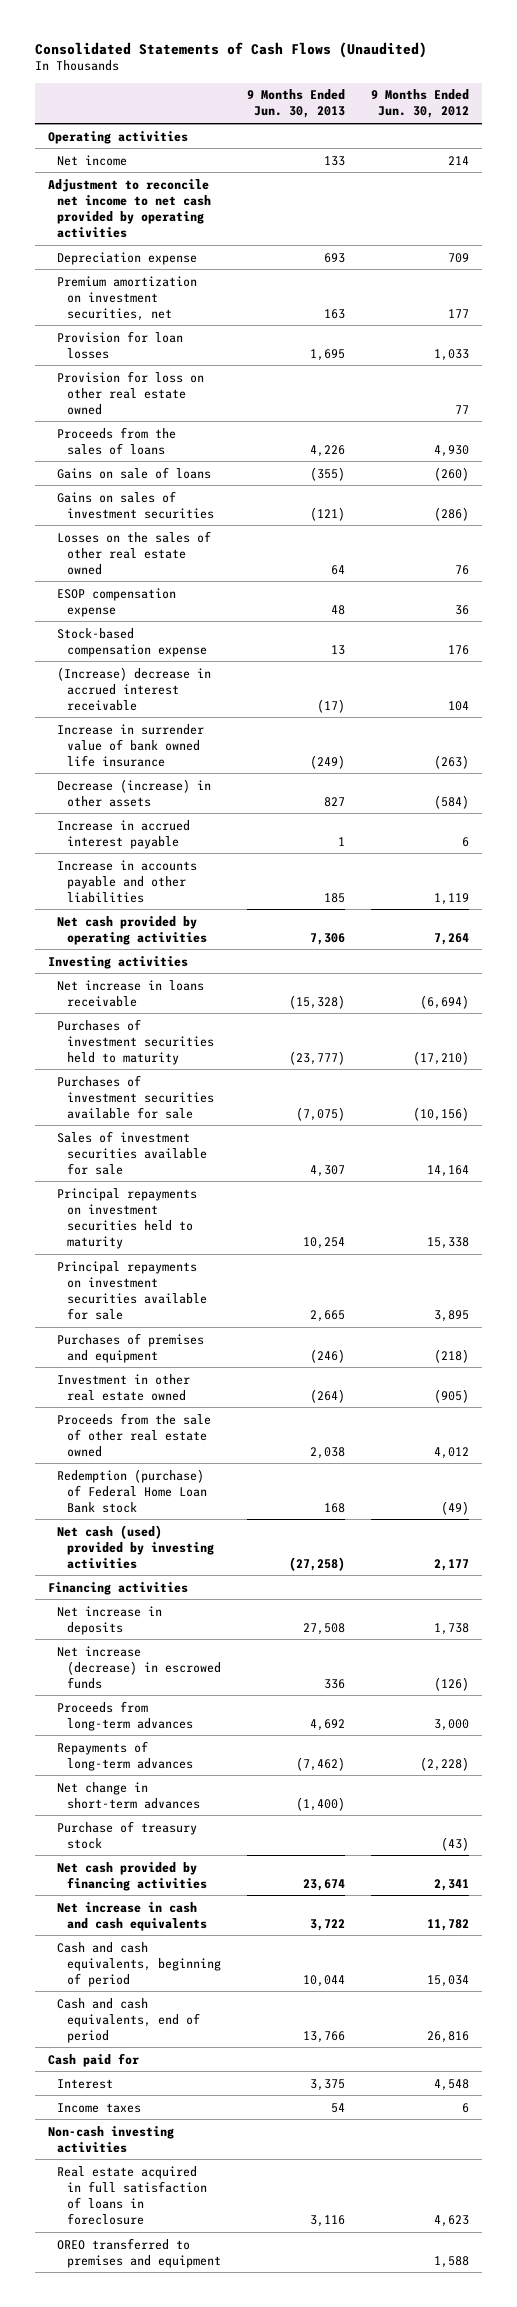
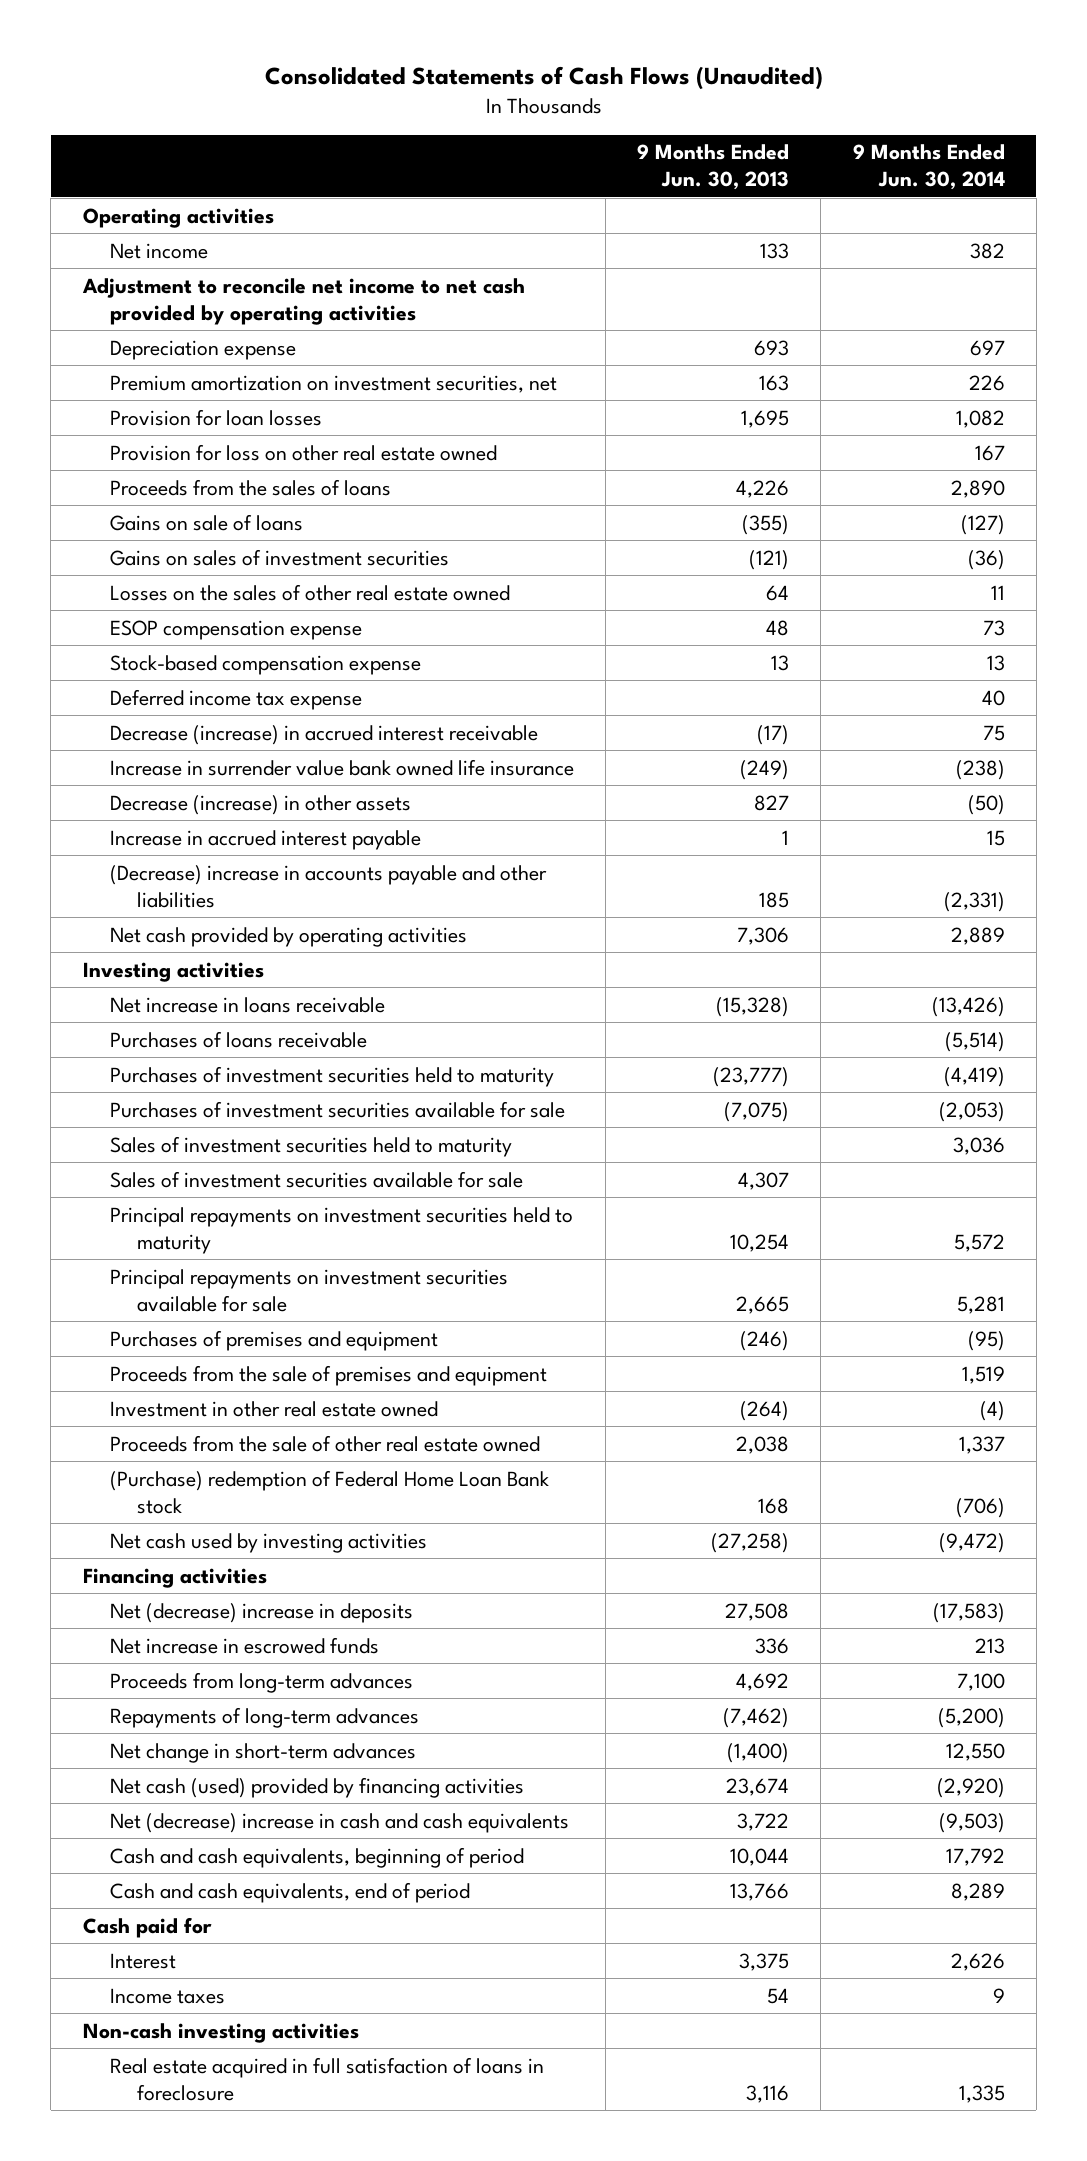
[371,89,470,119] 9 Months Ended Jun. 30, 2012 -> none
none -> [852,144,1005,191] 9 Months Ended Jun. 30, 2014
none -> [109,688,362,710] Deferred income tax expense
[57,666,212,711] (Increase) decrease in accrued interest receivable -> [109,724,538,745] Decrease (increase) in accrued interest receivable
[57,723,205,767] Increase in surrender value of bank owned life insurance -> [109,758,574,776] Increase in surrender value bank owned life insurance
[57,859,198,903] Increase in accounts payable and other liabilities -> [109,864,547,908] (Decrease) increase in accounts payable and other liabilities
none -> [109,1030,367,1048] Purchases of loans receivable
none -> [109,1135,512,1157] Sales of investment securities held to maturity
none -> [109,1364,547,1386] Proceeds from the sale of premises and equipment
[57,1468,208,1513] Redemption (purchase) of Federal Home Loan Bank stock -> [109,1469,549,1514] (Purchase) redemption of Federal Home Loan Bank stock
[57,1524,215,1569] Net cash (used) provided by investing activities -> [109,1532,427,1553] Net cash used by investing activities
[57,1605,163,1635] Net increase in deposits -> [109,1602,413,1623] Net (decrease) increase in deposits
[57,1645,222,1689] Net increase (decrease) in escrowed funds -> [109,1636,379,1654] Net increase in escrowed funds
[57,1820,198,1849] Purchase of treasury stock -> none
[57,1861,208,1891] Net cash provided by financing activities -> [109,1776,524,1798] Net cash (used) provided by financing activities
[57,1901,208,1931] Net increase in cash and cash equivalents -> [109,1812,569,1833] Net (decrease) increase in cash and cash equivalents
[57,2237,222,2268] OREO transferred to premises and equipment -> none

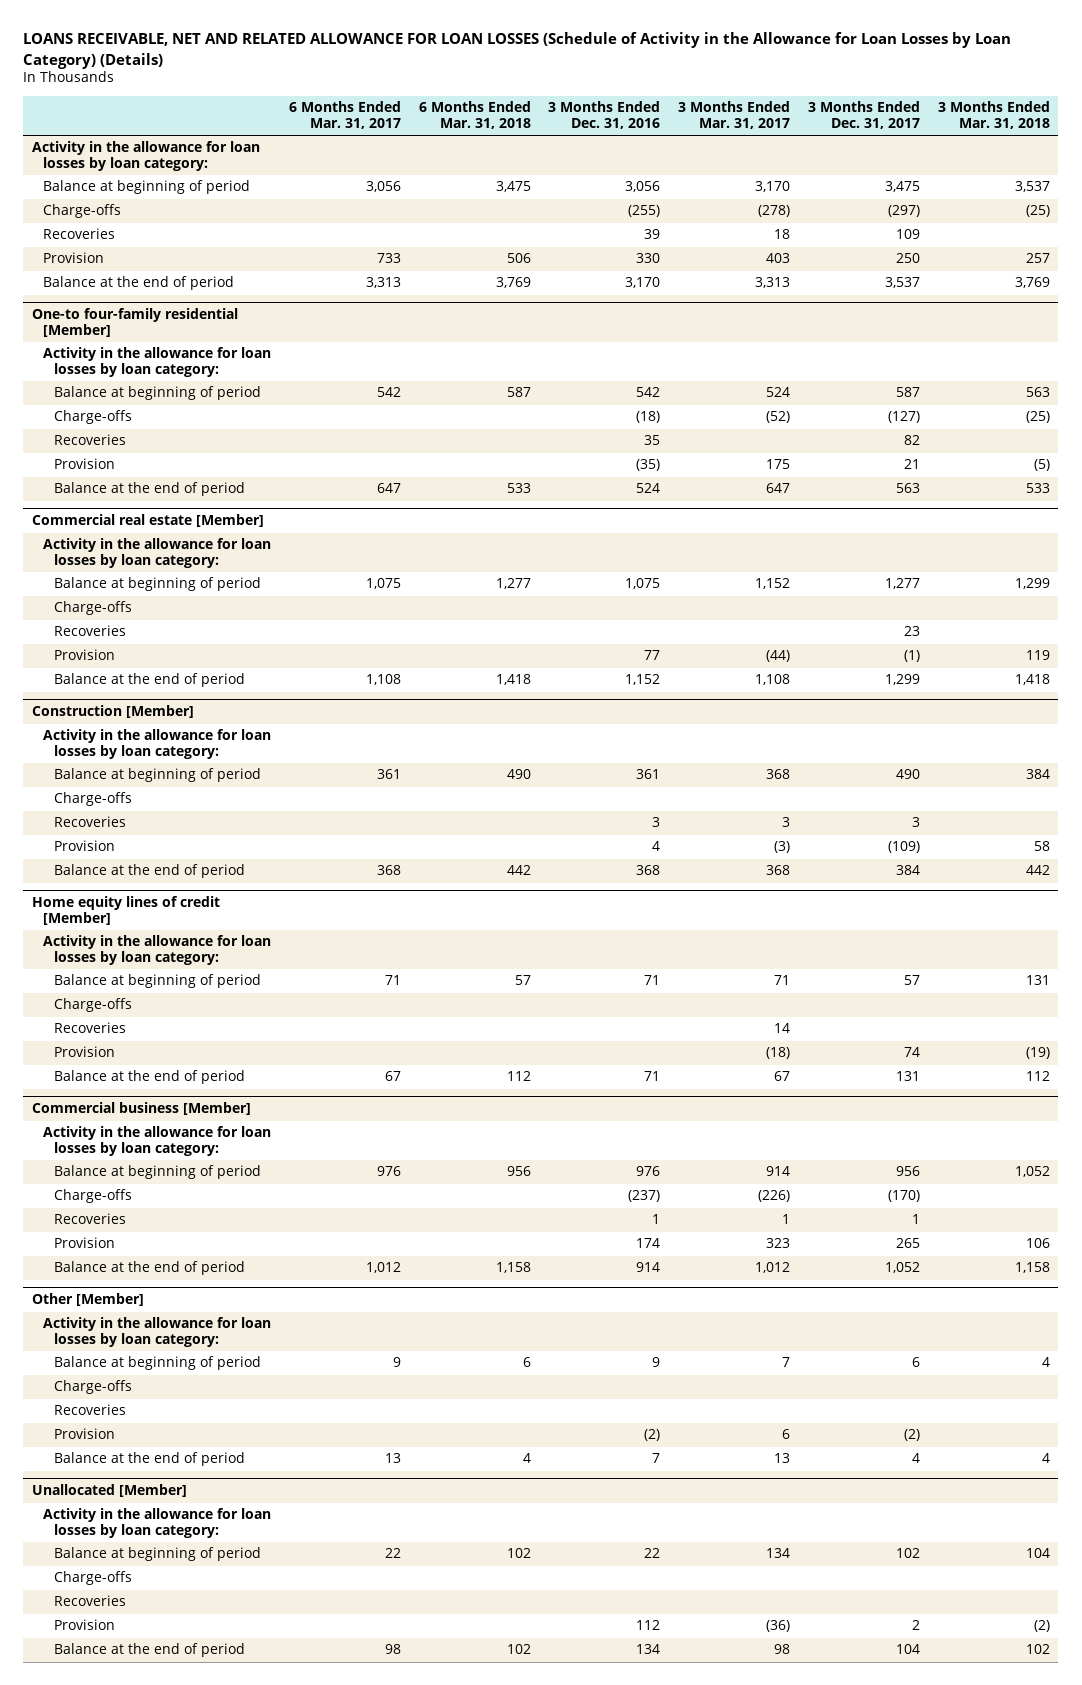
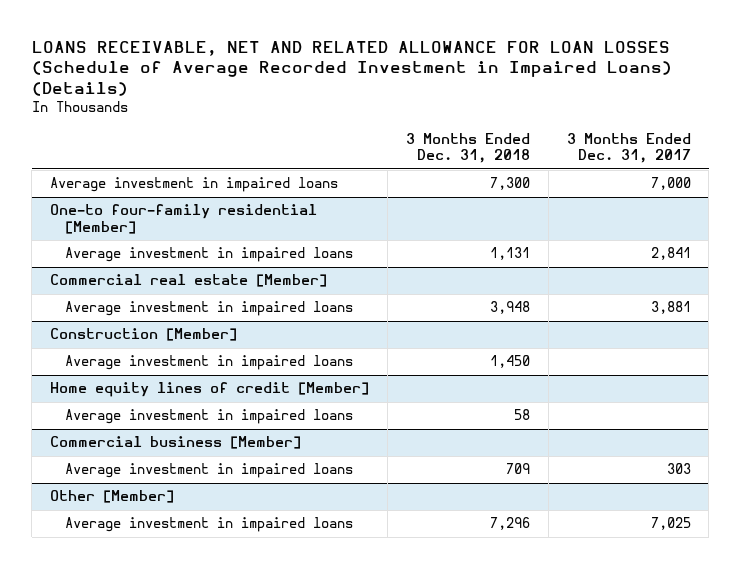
[23,31,1012,69] LOANS RECEIVABLE, NET AND RELATED ALLOWANCE FOR LOAN LOSSES (Schedule of Activity in the Allowance for Loan Losses by Loan Category) (Details) -> [31,40,672,97] LOANS RECEIVABLE, NET AND RELATED ALLOWANCE FOR LOAN LOSSES (Schedule of Average Recorded Investment in Impaired Loans) (Details)
[289,101,402,130] 6 Months Ended Mar. 31, 2017 -> none
[418,101,531,130] 6 Months Ended Mar. 31, 2018 -> none
[548,101,661,130] 3 Months Ended Dec. 31, 2016 -> none
[678,101,791,130] 3 Months Ended Mar. 31, 2017 -> none
[937,101,1050,130] 3 Months Ended Mar. 31, 2018 -> none
none -> [405,133,530,164] 3 Months Ended Dec. 31, 2018
[32,141,261,172] Activity in the allowance for loan losses by loan category: -> none
[43,180,251,195] Balance at beginning of period -> none
[43,204,122,219] Charge-offs -> none
[43,228,116,240] Recoveries -> none
[43,252,105,264] Provision -> none
[43,276,235,291] Balance at the end of period -> none
none -> [50,177,339,193] Average investment in impaired loans
[43,347,272,378] Activity in the allowance for loan losses by loan category: -> none
[54,386,262,401] Balance at beginning of period -> none
[54,410,133,425] Charge-offs -> none
[54,434,127,446] Recoveries -> none
[54,458,116,470] Provision -> none
[54,482,246,497] Balance at the end of period -> none
none -> [65,247,354,263] Average investment in impaired loans
[43,538,272,569] Activity in the allowance for loan losses by loan category: -> none
[54,577,262,592] Balance at beginning of period -> none
[54,601,133,616] Charge-offs -> none
[54,625,127,637] Recoveries -> none
[54,649,116,661] Provision -> none
[54,673,246,688] Balance at the end of period -> none
none -> [65,301,354,317] Average investment in impaired loans
[43,729,272,760] Activity in the allowance for loan losses by loan category: -> none
[54,768,262,783] Balance at beginning of period -> none
[54,792,133,807] Charge-offs -> none
[54,816,127,828] Recoveries -> none
[54,840,116,852] Provision -> none
[54,864,246,879] Balance at the end of period -> none
none -> [65,355,354,371] Average investment in impaired loans
[43,935,272,966] Activity in the allowance for loan losses by loan category: -> none
[54,974,262,989] Balance at beginning of period -> none
[54,998,133,1013] Charge-offs -> none
[54,1022,127,1034] Recoveries -> none
[54,1046,116,1058] Provision -> none
[54,1070,246,1085] Balance at the end of period -> none
none -> [65,409,354,425] Average investment in impaired loans
[43,1126,272,1157] Activity in the allowance for loan losses by loan category: -> none
[54,1165,262,1180] Balance at beginning of period -> none
[54,1189,133,1204] Charge-offs -> none
[54,1213,127,1225] Recoveries -> none
[54,1237,116,1249] Provision -> none
[54,1261,246,1276] Balance at the end of period -> none
none -> [65,463,354,479] Average investment in impaired loans
[43,1317,272,1348] Activity in the allowance for loan losses by loan category: -> none
[54,1356,262,1371] Balance at beginning of period -> none
[54,1380,133,1395] Charge-offs -> none
[54,1404,127,1416] Recoveries -> none
[54,1428,116,1440] Provision -> none
[54,1452,246,1467] Balance at the end of period -> none
[32,1484,188,1498] Unallocated [Member] -> none
[43,1508,272,1539] Activity in the allowance for loan losses by loan category: -> none
[54,1547,262,1562] Balance at beginning of period -> none
[54,1571,133,1586] Charge-offs -> none
[54,1595,127,1607] Recoveries -> none
[54,1619,116,1631] Provision -> none
[54,1643,246,1658] Balance at the end of period -> none
none -> [65,517,354,533] Average investment in impaired loans

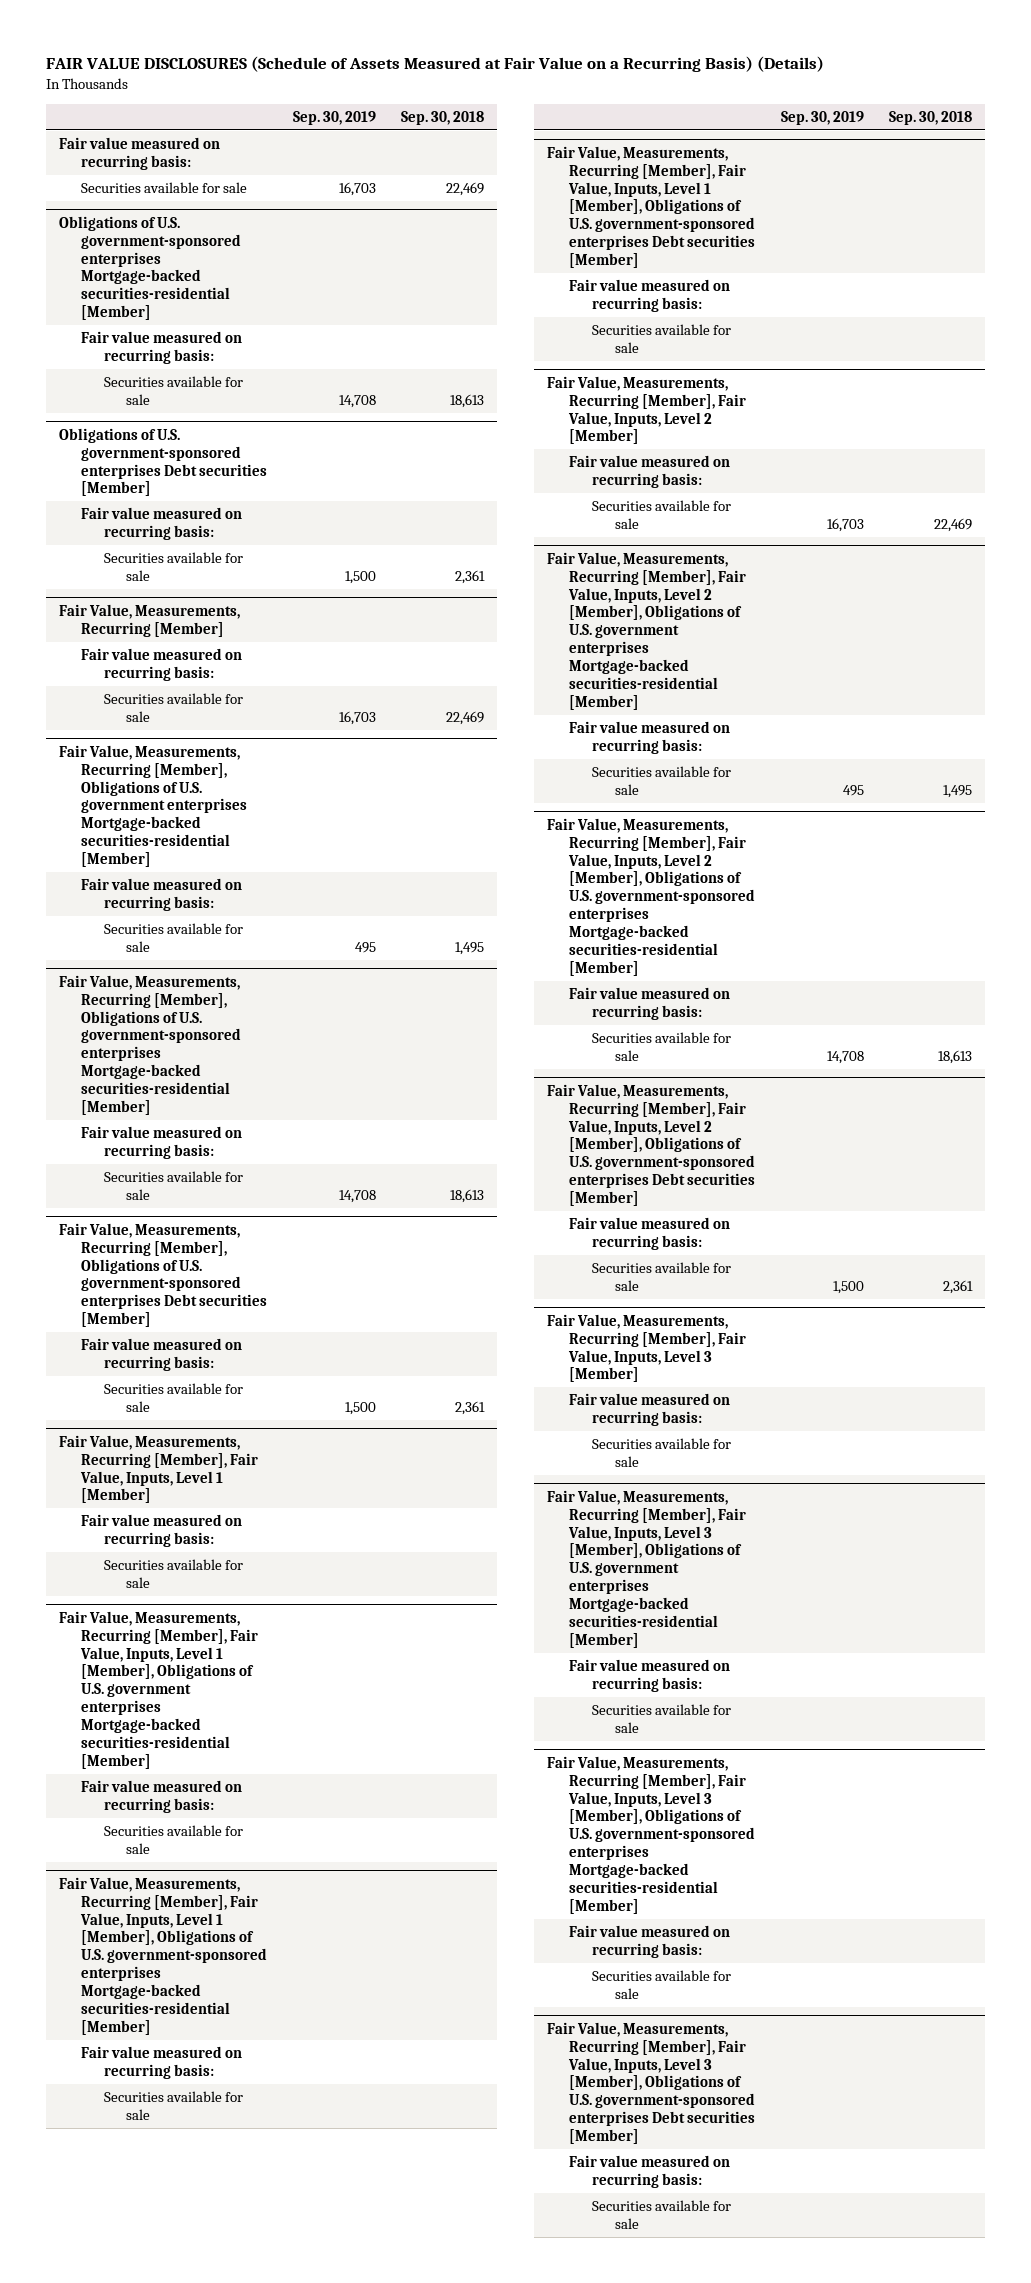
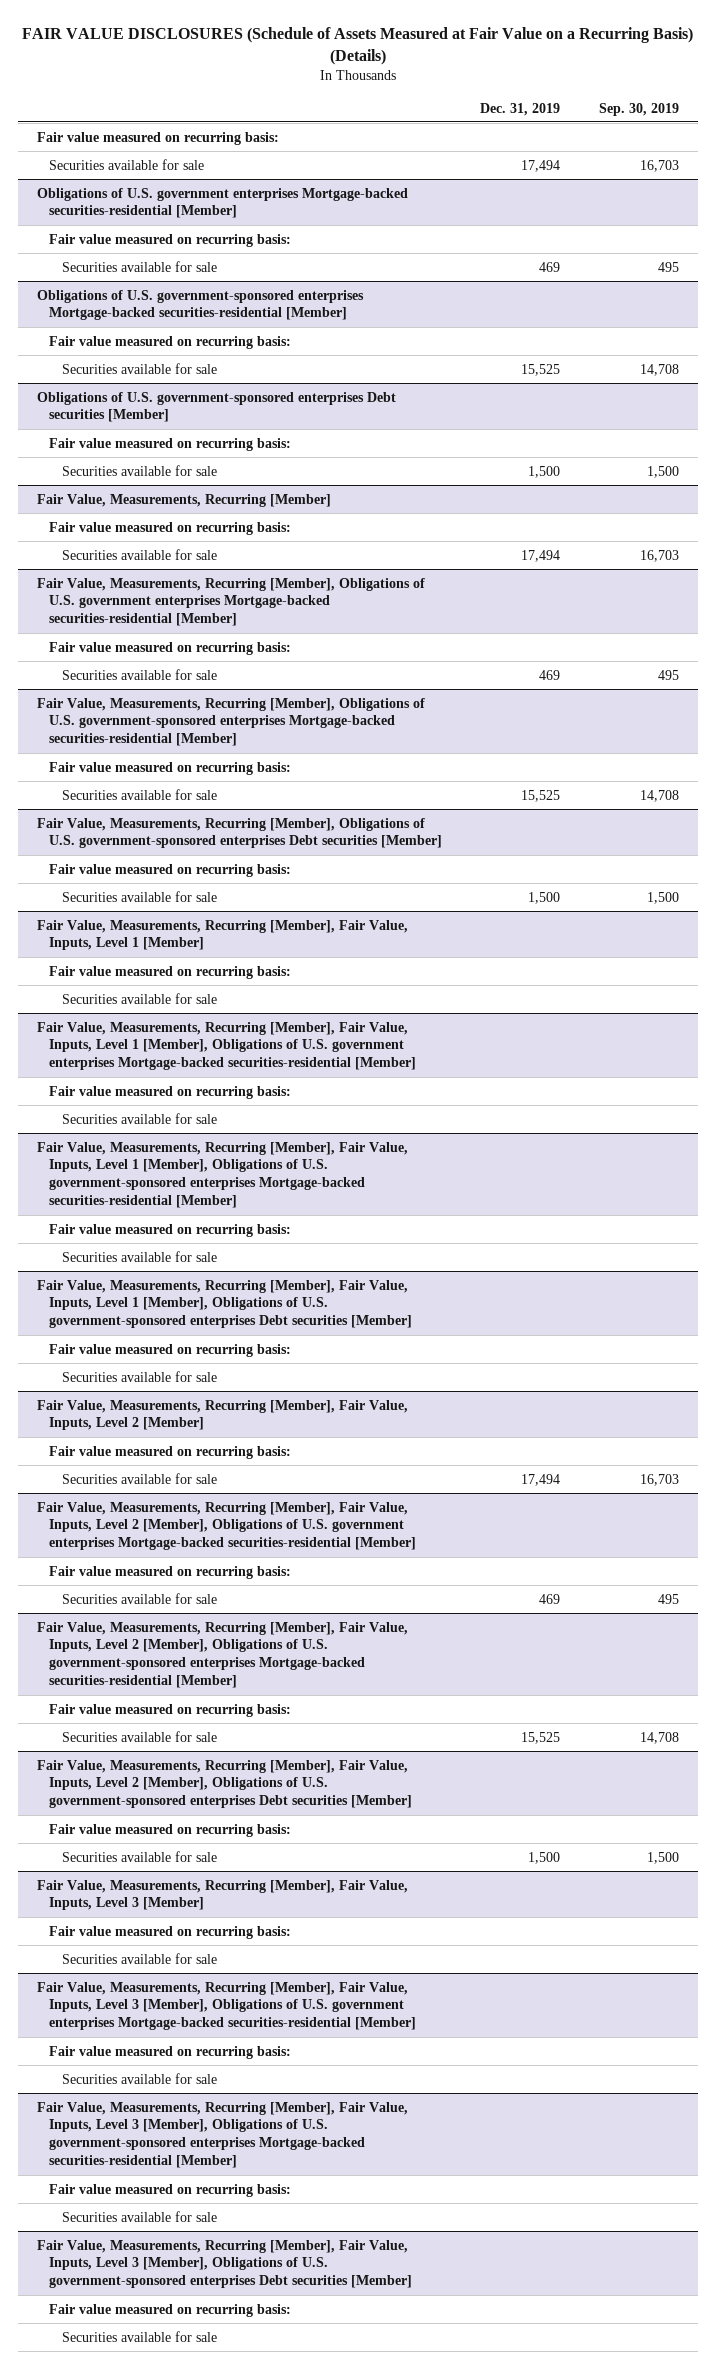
[401,110,485,125] Sep. 30, 2018 -> none
none -> [480,102,561,116] Dec. 31, 2019
none -> [36,187,408,219] Obligations of U.S. government enterprises Mortgage-backed securities-residential [Member]
none -> [49,233,292,247] Fair value measured on recurring basis:
none -> [62,260,218,272] Securities available for sale

